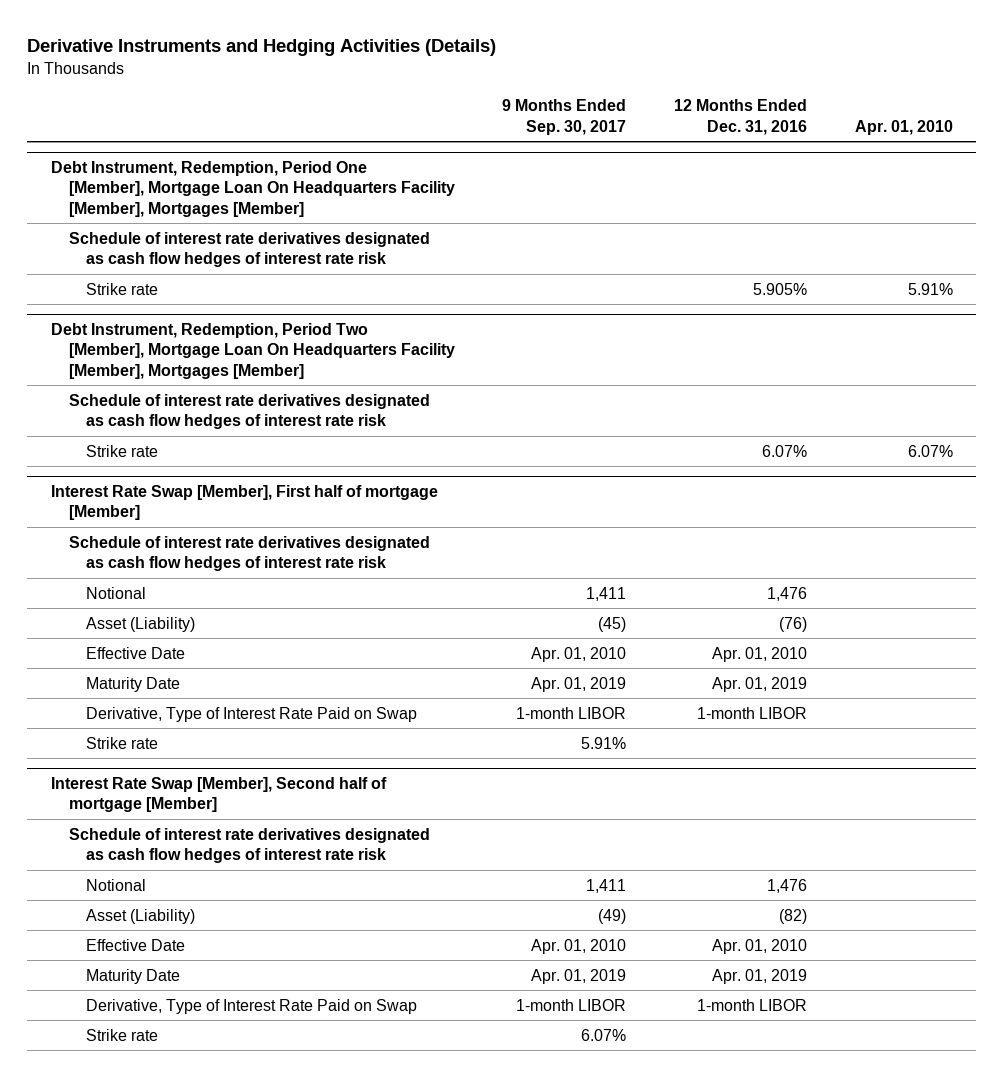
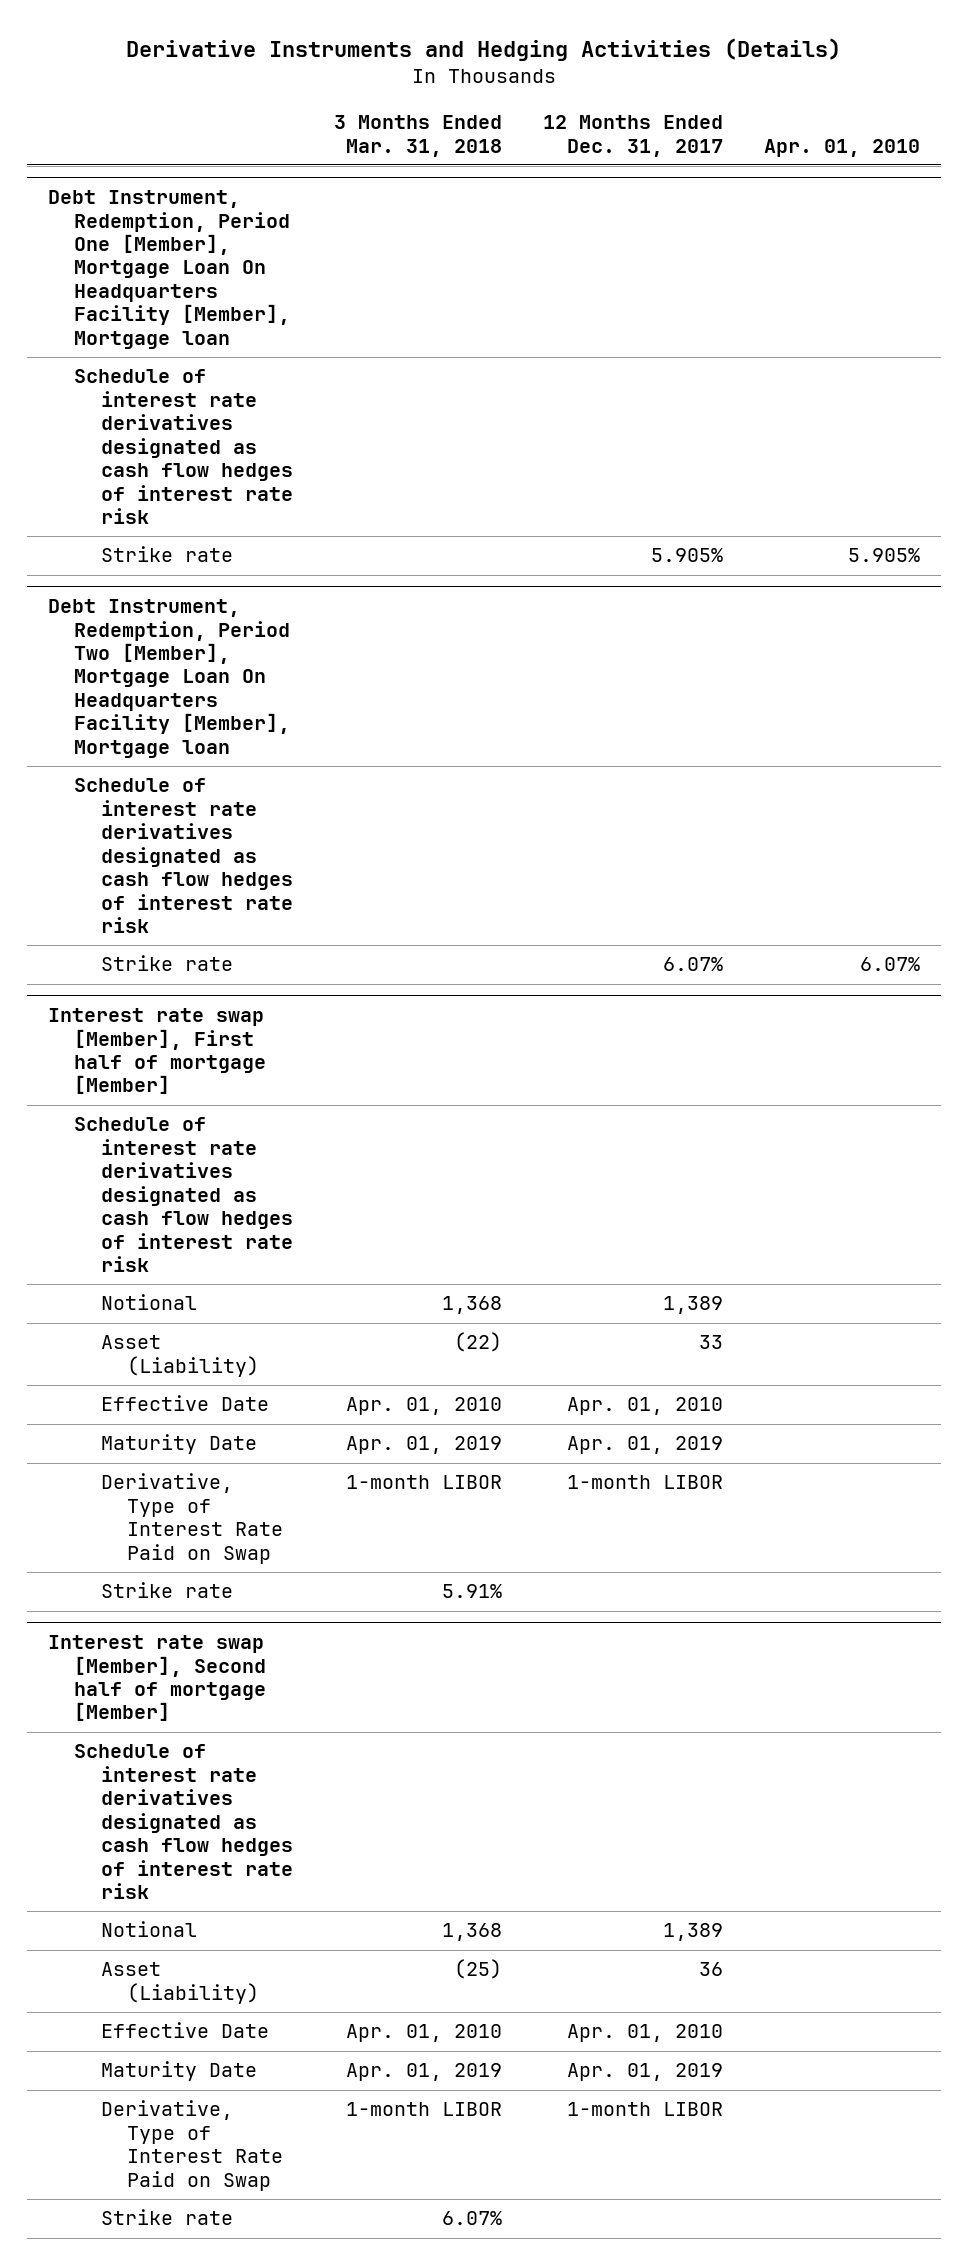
[502,99,627,135] 9 Months Ended Sep. 30, 2017 -> none
[673,99,807,135] 12 Months Ended Dec. 31, 2016 -> none
none -> [333,115,502,157] 3 Months Ended Mar. 31, 2018
none -> [543,115,724,157] 12 Months Ended Dec. 31, 2017
[51,161,455,217] Debt Instrument, Redemption, Period One [Member], Mortgage Loan On Headquarters Facility [Member], Mortgages [Member] -> [48,190,291,349] Debt Instrument, Redemption, Period One [Member], Mortgage Loan On Headquarters Facility [Member], Mortgage loan
[907,282,953,295] 5.91% -> [848,548,921,563] 5.905%
[51,323,455,379] Debt Instrument, Redemption, Period Two [Member], Mortgage Loan On Headquarters Facility [Member], Mortgages [Member] -> [48,599,291,758] Debt Instrument, Redemption, Period Two [Member], Mortgage Loan On Headquarters Facility [Member], Mortgage loan
[51,485,439,521] Interest Rate Swap [Member], First half of mortgage [Member] -> [48,1008,267,1095] Interest rate swap [Member], First half of mortgage [Member]
[51,777,388,813] Interest Rate Swap [Member], Second half of mortgage [Member] -> [48,1635,267,1722] Interest rate swap [Member], Second half of mortgage [Member]

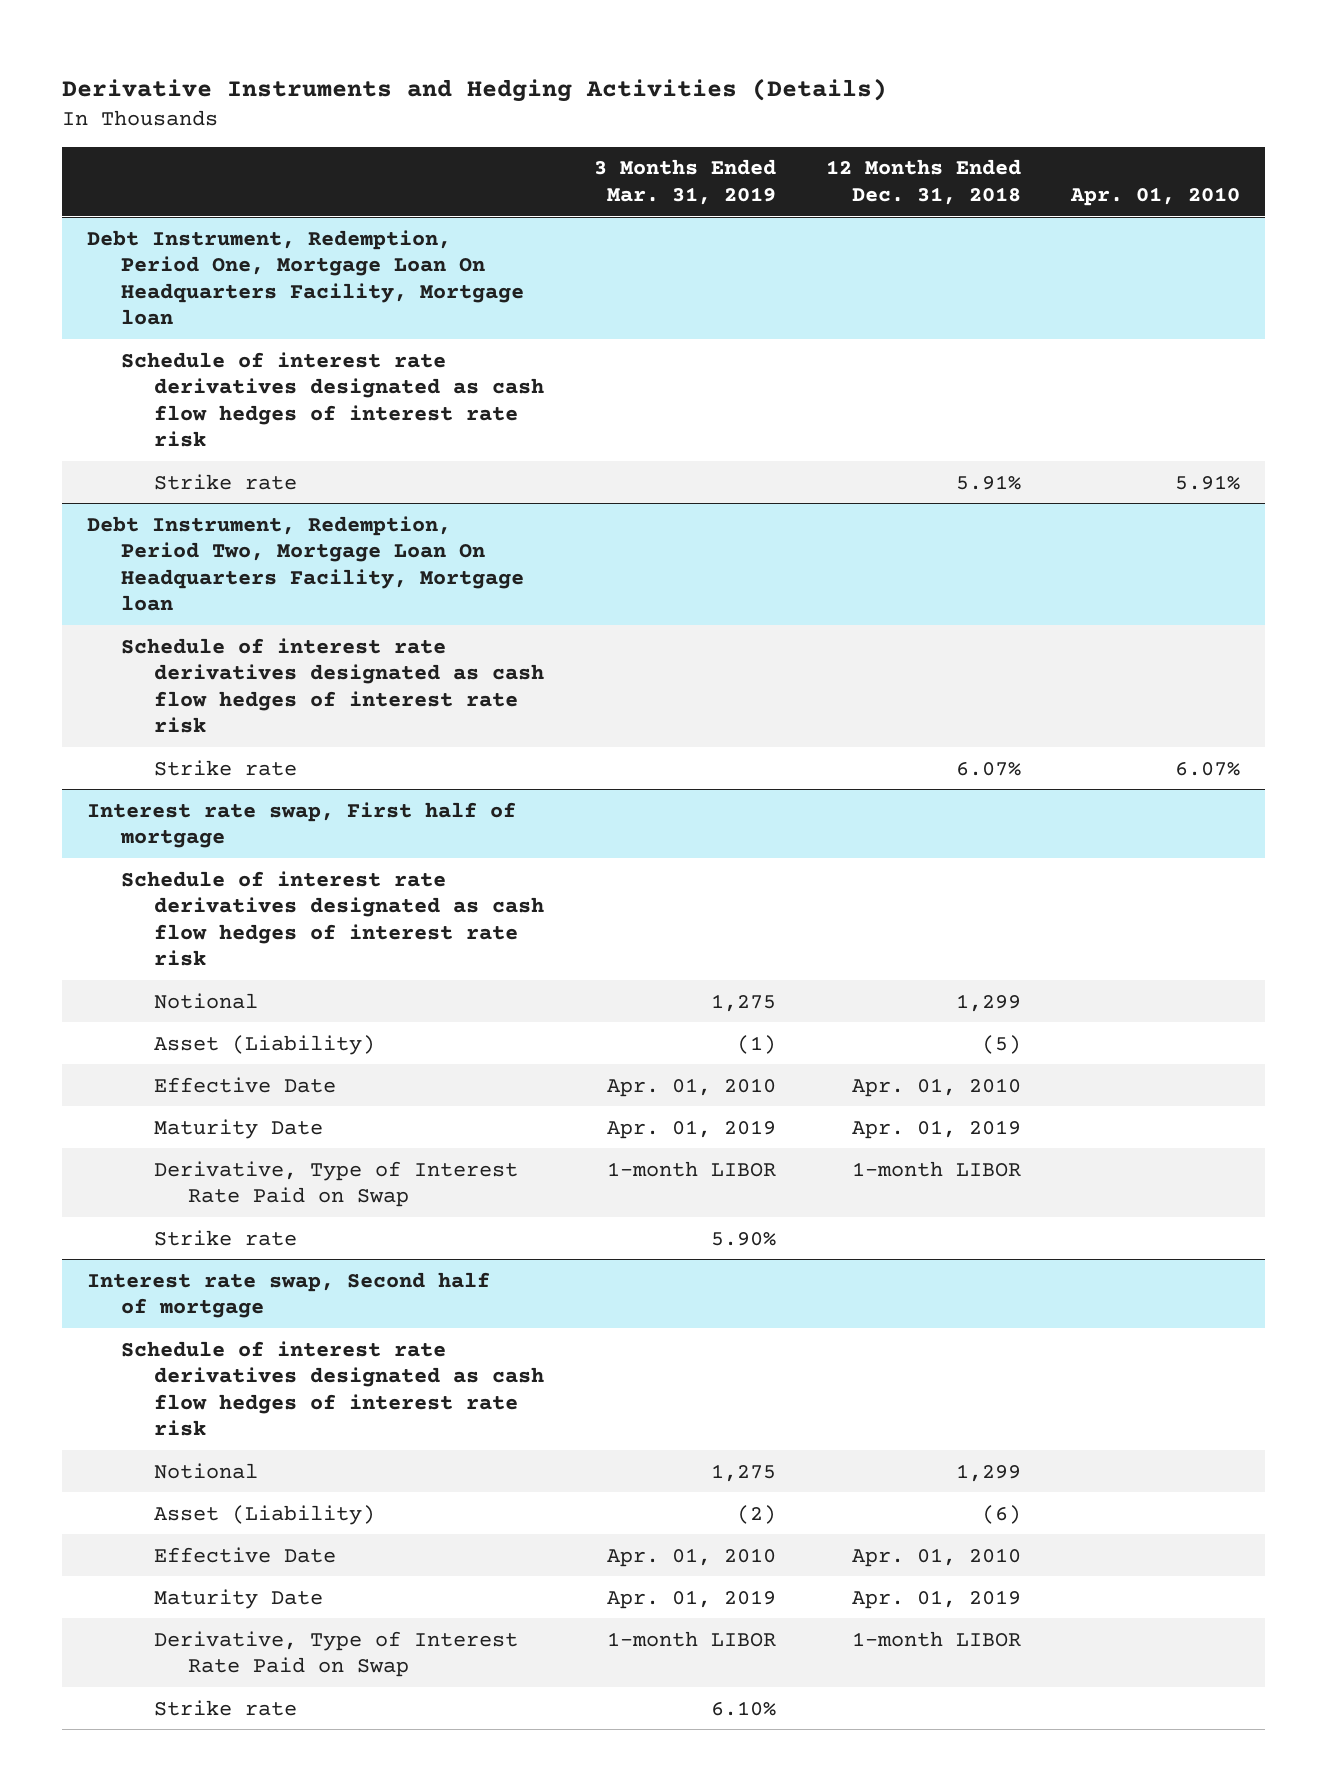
[333,115,502,157] 3 Months Ended Mar. 31, 2018 -> none
[543,115,724,157] 12 Months Ended Dec. 31, 2017 -> none
none -> [594,159,777,205] 3 Months Ended Mar. 31, 2019
none -> [826,159,1022,205] 12 Months Ended Dec. 31, 2018
[48,190,291,349] Debt Instrument, Redemption, Period One [Member], Mortgage Loan On Headquarters Facility [Member], Mortgage loan -> [86,229,524,326] Debt Instrument, Redemption, Period One, Mortgage Loan On Headquarters Facility, Mortgage loan
[848,548,921,563] 5.905% -> [1175,474,1241,490] 5.91%
[48,599,291,758] Debt Instrument, Redemption, Period Two [Member], Mortgage Loan On Headquarters Facility [Member], Mortgage loan -> [86,515,524,612] Debt Instrument, Redemption, Period Two, Mortgage Loan On Headquarters Facility, Mortgage loan
[48,1008,267,1095] Interest rate swap [Member], First half of mortgage [Member] -> [86,801,516,849] Interest rate swap, First half of mortgage
[48,1635,267,1722] Interest rate swap [Member], Second half of mortgage [Member] -> [86,1271,490,1319] Interest rate swap, Second half of mortgage

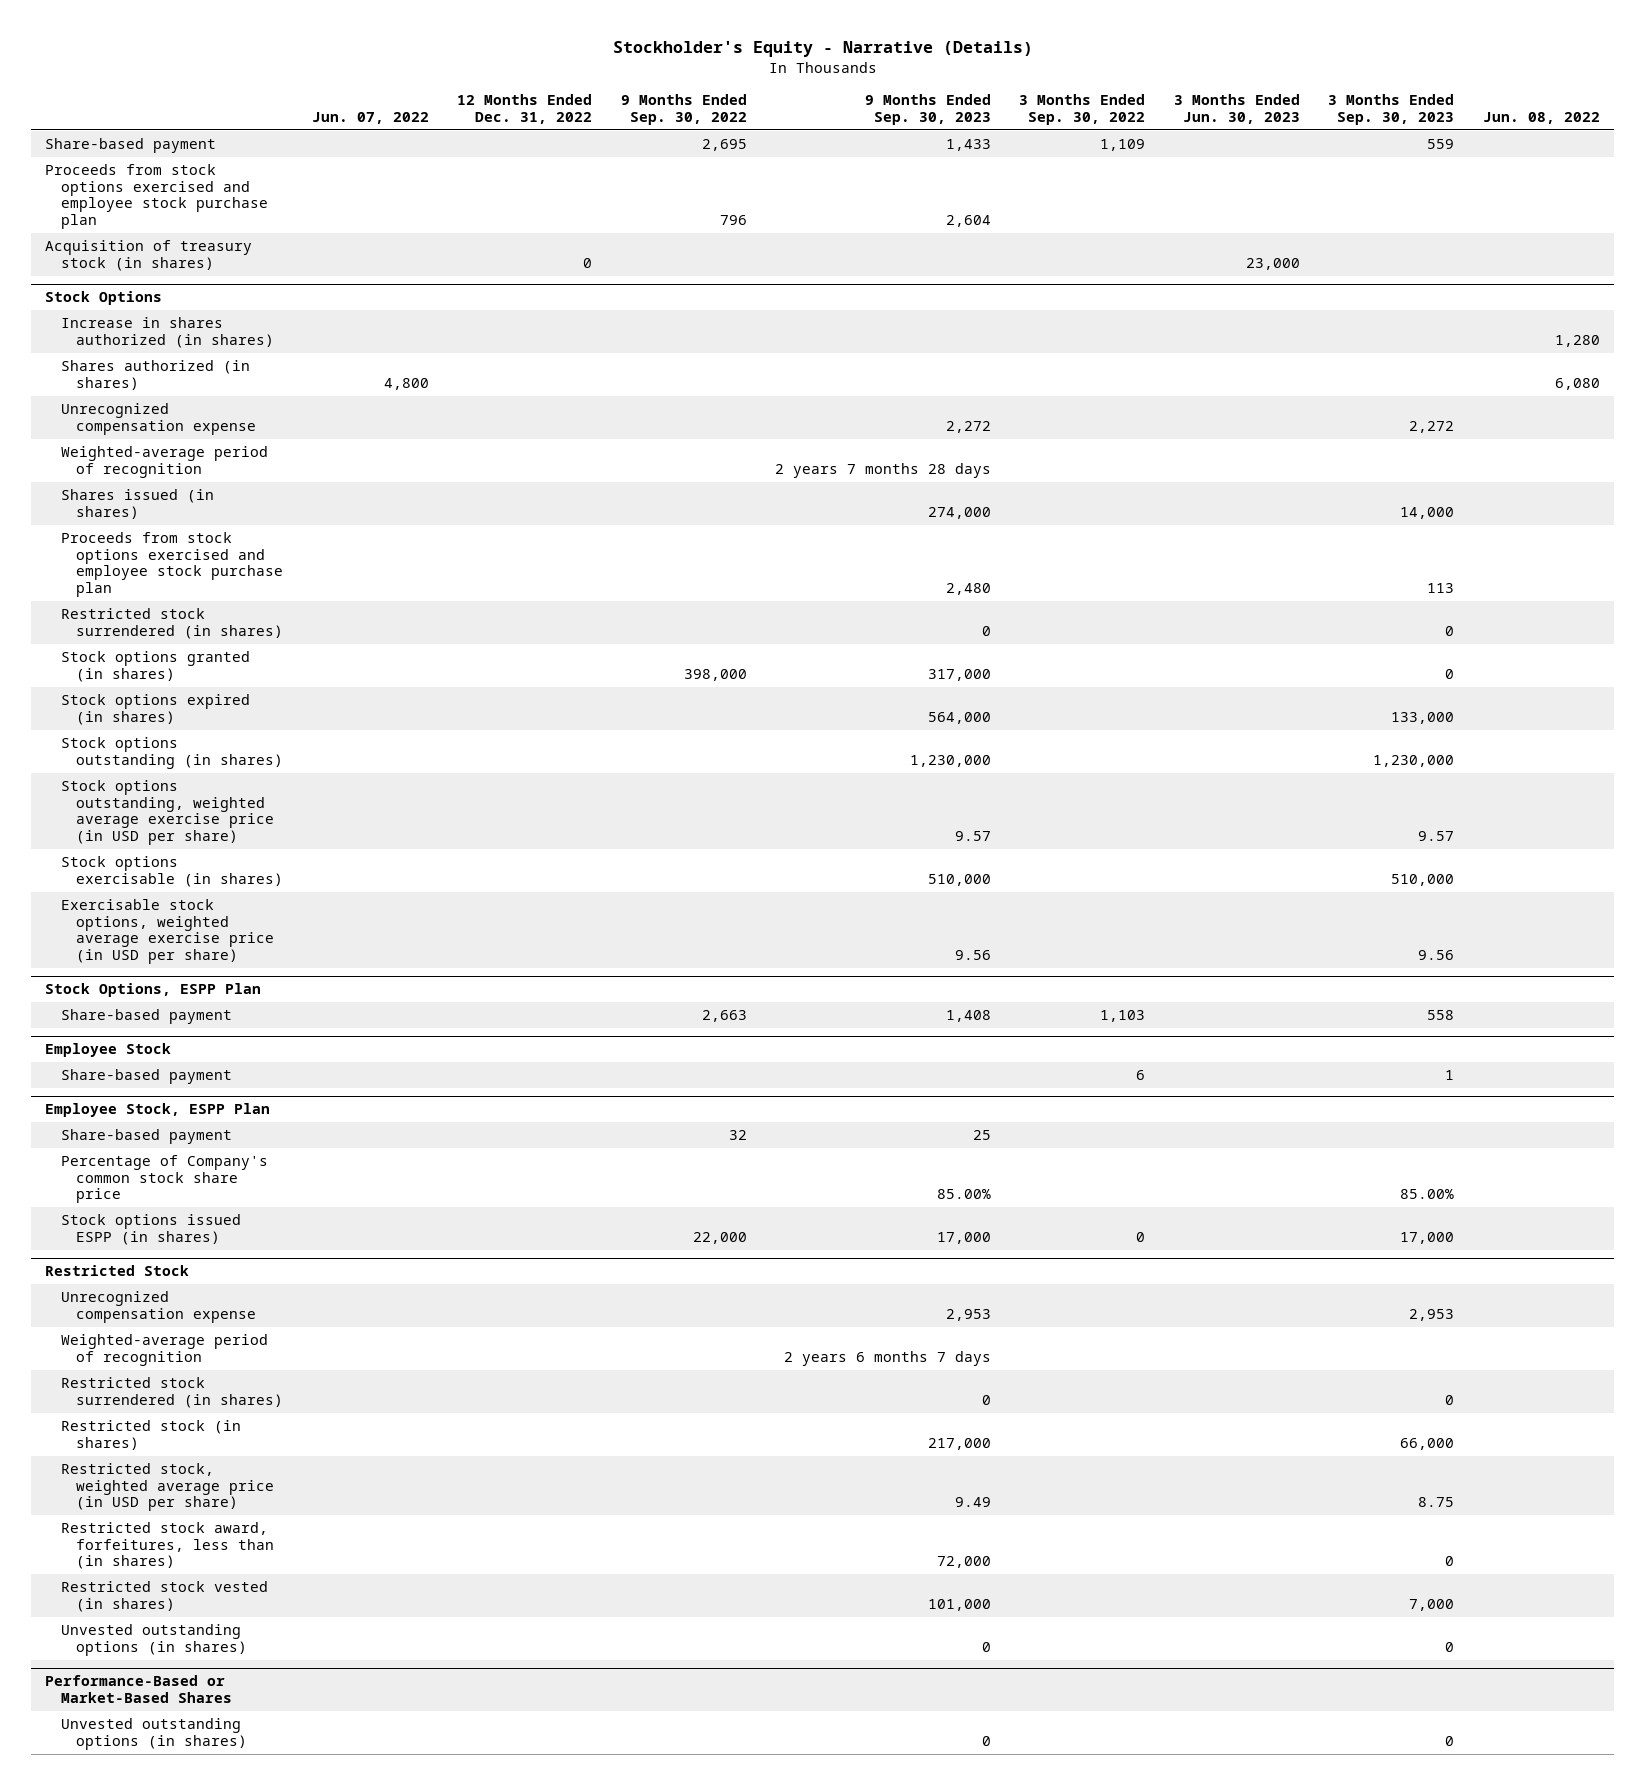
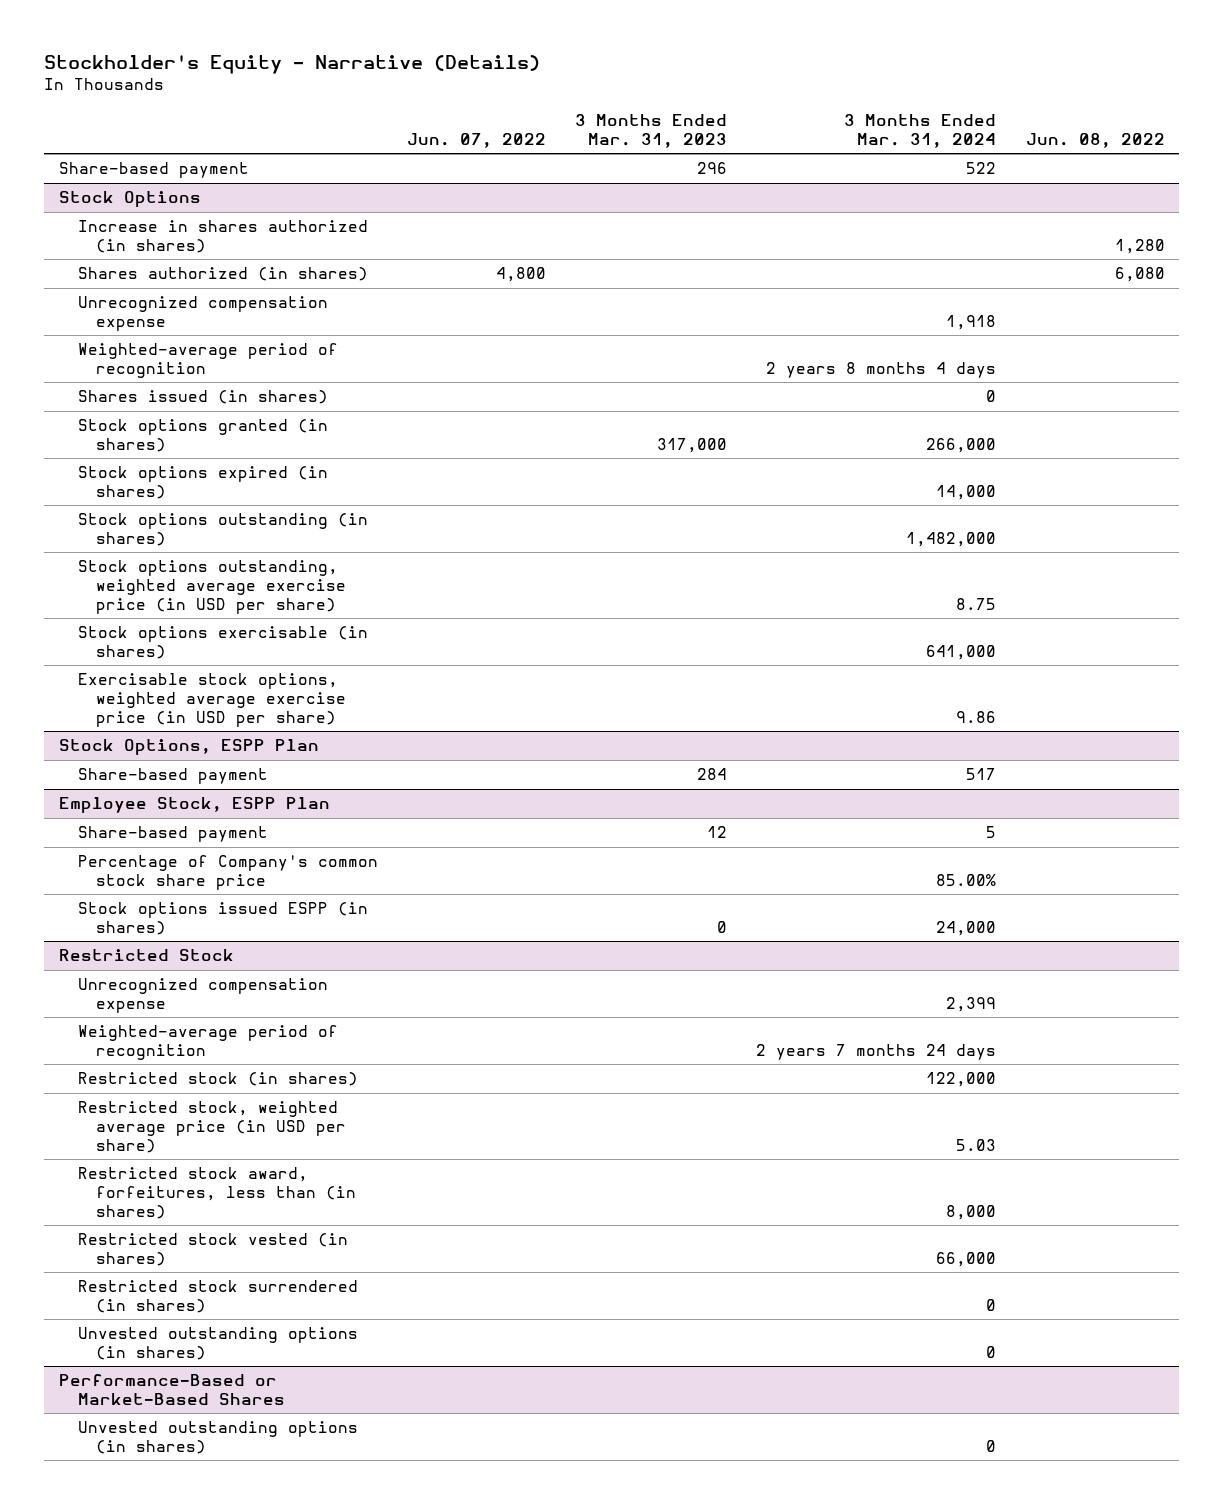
[457,94,593,124] 12 Months Ended Dec. 31, 2022 -> none
[620,94,747,125] 9 Months Ended Sep. 30, 2022 -> none
[865,94,992,125] 9 Months Ended Sep. 30, 2023 -> none
[1019,94,1146,125] 3 Months Ended Sep. 30, 2022 -> none
[1173,94,1300,124] 3 Months Ended Jun. 30, 2023 -> none
[1328,94,1455,125] 3 Months Ended Sep. 30, 2023 -> none
none -> [575,113,728,148] 3 Months Ended Mar. 31, 2023
none -> [844,113,997,148] 3 Months Ended Mar. 31, 2024
[45,164,268,230] Proceeds from stock options exercised and employee stock purchase plan -> none
[45,240,253,271] Acquisition of treasury stock (in shares) -> none
[60,532,284,598] Proceeds from stock options exercised and employee stock purchase plan -> none
[60,608,284,639] Restricted stock surrendered (in shares) -> none
[45,1043,172,1058] Employee Stock -> none
[60,1069,232,1085] Share-based payment -> none
[60,1377,284,1408] Restricted stock surrendered (in shares) -> [77,1280,358,1313] Restricted stock surrendered (in shares)

